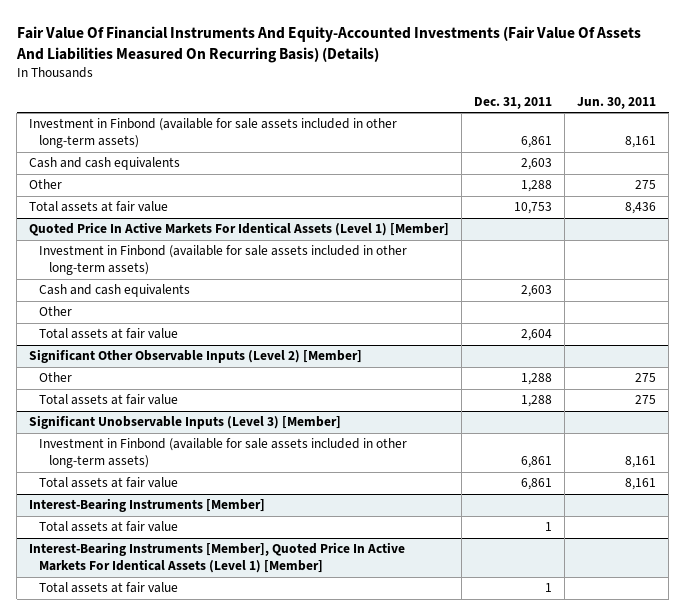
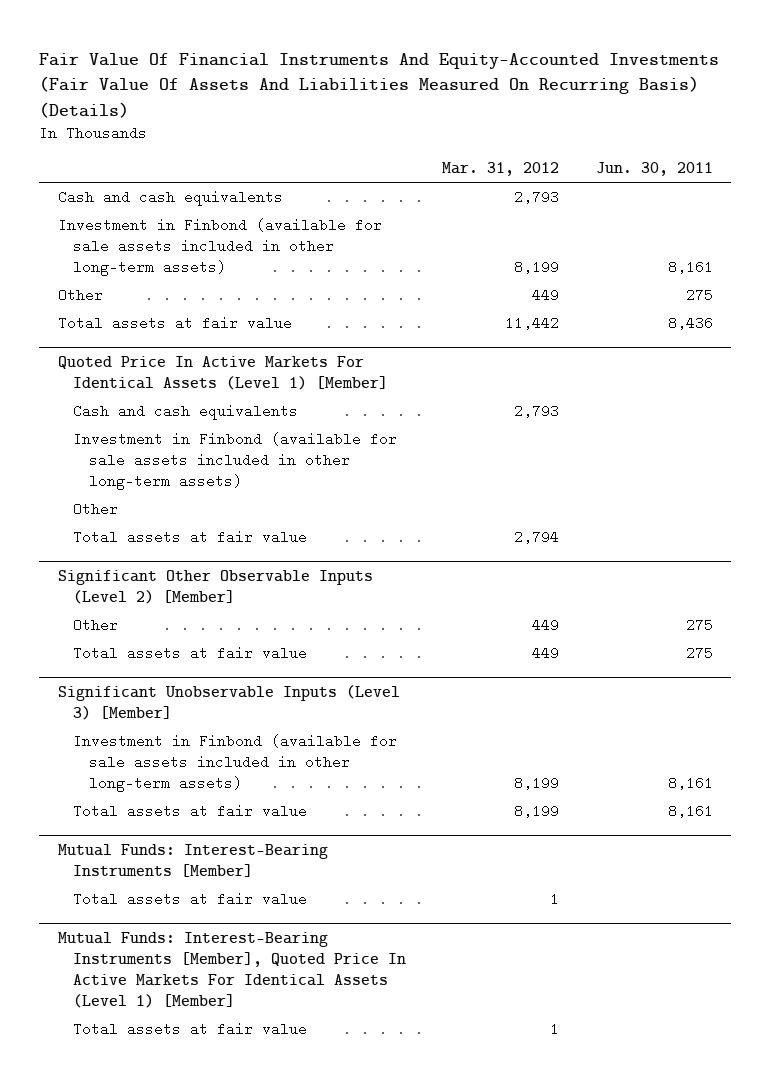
[474,96,553,109] Dec. 31, 2011 -> none
none -> [442,162,560,177] Mar. 31, 2012
[29,118,398,149] Investment in Finbond (available for sale assets included in other long-term assets) -> [57,218,382,277] Investment in Finbond (available for sale assets included in other long-term assets)
[39,245,408,276] Investment in Finbond (available for sale assets included in other long-term assets) -> [73,432,398,491] Investment in Finbond (available for sale assets included in other long-term assets)
[29,498,266,513] Interest-Bearing Instruments [Member] -> [57,843,328,877] Mutual Funds: Interest-Bearing Instruments [Member]
[29,542,406,574] Interest-Bearing Instruments [Member], Quoted Price In Active Markets For Identical Assets (Level 1) [Member] -> [57,931,407,1008] Mutual Funds: Interest-Bearing Instruments [Member], Quoted Price In Active Markets For Identical Assets (Level 1) [Member]

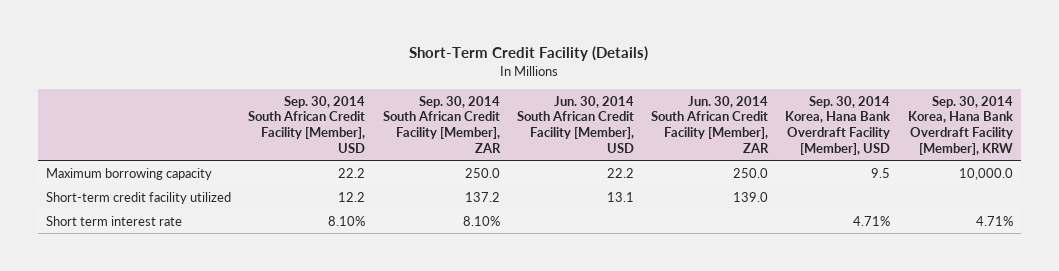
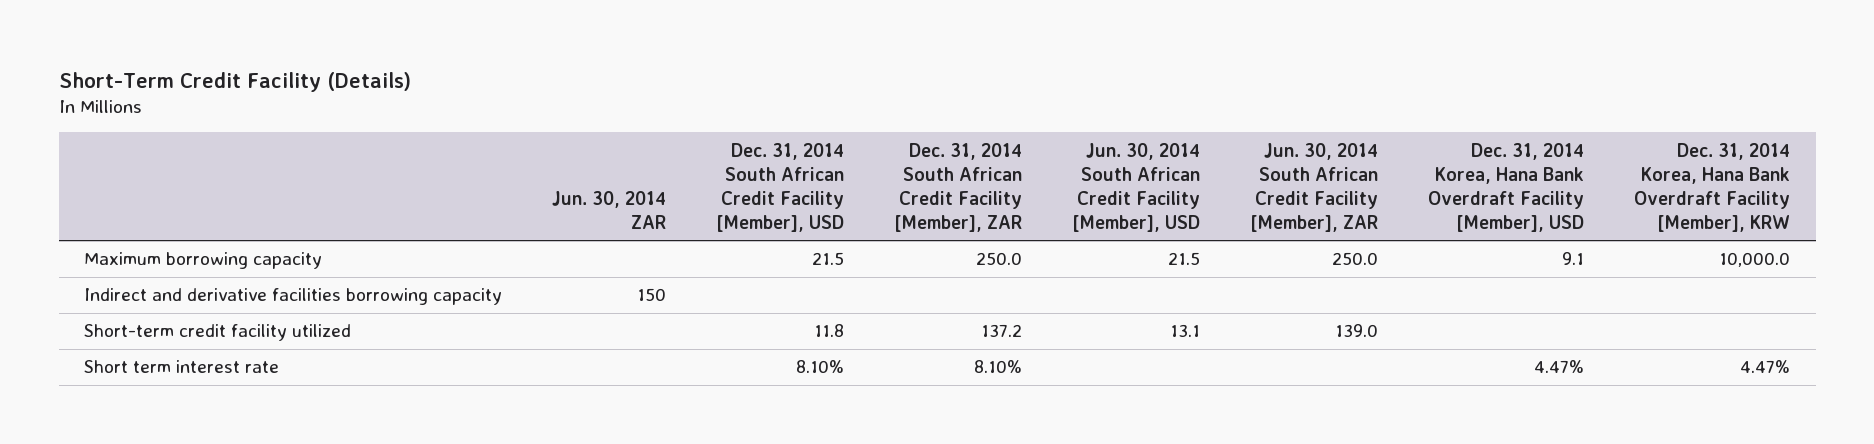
[248,95,366,153] Sep. 30, 2014 South African Credit Facility [Member], USD -> none
[382,95,501,153] Sep. 30, 2014 South African Credit Facility [Member], ZAR -> none
[785,95,891,155] Sep. 30, 2014 Korea, Hana Bank Overdraft Facility [Member], USD -> none
[907,95,1013,155] Sep. 30, 2014 Korea, Hana Bank Overdraft Facility [Member], KRW -> none
none -> [551,190,666,229] Jun. 30, 2014 ZAR
none -> [715,142,844,232] Dec. 31, 2014 South African Credit Facility [Member], USD
none -> [894,142,1023,232] Dec. 31, 2014 South African Credit Facility [Member], ZAR
none -> [1428,142,1585,232] Dec. 31, 2014 Korea, Hana Bank Overdraft Facility [Member], USD
none -> [1634,142,1791,232] Dec. 31, 2014 Korea, Hana Bank Overdraft Facility [Member], KRW
[606,167,634,178] 22.2 -> [1168,252,1201,266] 21.5
none -> [83,288,502,306] Indirect and derivative facilities borrowing capacity

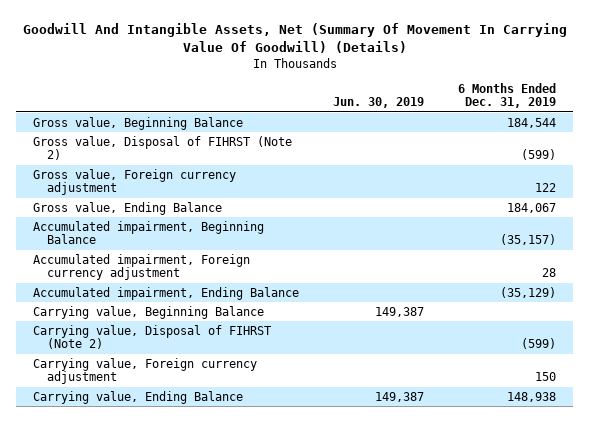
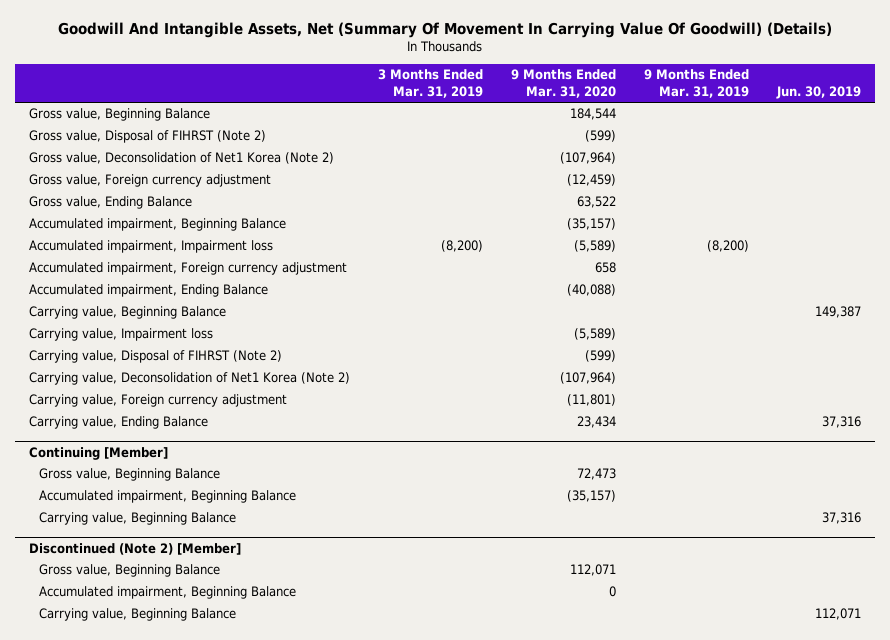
[458,82,557,109] 6 Months Ended Dec. 31, 2019 -> none
none -> [377,69,483,98] 3 Months Ended Mar. 31, 2019
none -> [510,69,616,98] 9 Months Ended Mar. 31, 2020
none -> [644,69,750,98] 9 Months Ended Mar. 31, 2019
none -> [28,152,334,165] Gross value, Deconsolidation of Net1 Korea (Note 2)
none -> [28,240,273,254] Accumulated impairment, Impairment loss
none -> [28,328,213,342] Carrying value, Impairment loss
none -> [28,372,350,386] Carrying value, Deconsolidation of Net1 Korea (Note 2)
[375,391,425,402] 149,387 -> [822,416,862,429] 37,316
none -> [28,446,168,460] Continuing [Member]
none -> [38,468,220,482] Gross value, Beginning Balance
none -> [38,490,296,504] Accumulated impairment, Beginning Balance
none -> [38,512,236,526] Carrying value, Beginning Balance
none -> [28,542,241,555] Discontinued (Note 2) [Member]
none -> [38,564,220,578] Gross value, Beginning Balance
none -> [38,586,296,600] Accumulated impairment, Beginning Balance
none -> [38,608,236,622] Carrying value, Beginning Balance

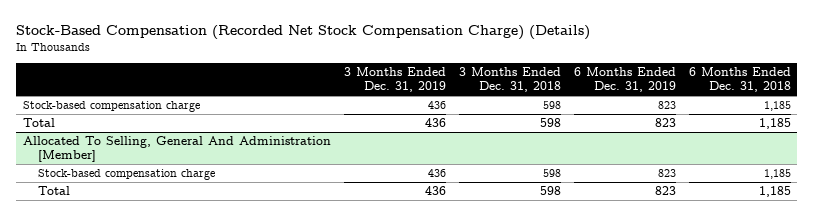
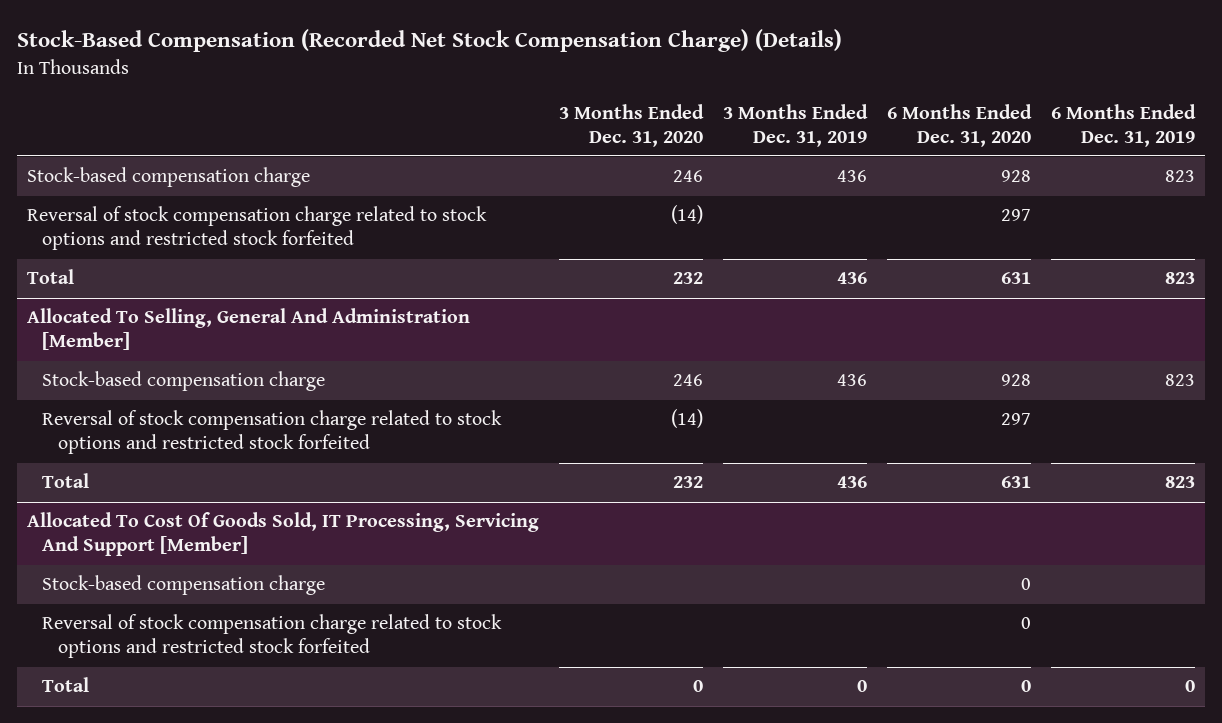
[458,67,561,93] 3 Months Ended Dec. 31, 2018 -> none
[688,67,791,93] 6 Months Ended Dec. 31, 2018 -> none
none -> [558,103,704,147] 3 Months Ended Dec. 31, 2020
none -> [887,103,1033,147] 6 Months Ended Dec. 31, 2020
none -> [26,206,487,251] Reversal of stock compensation charge related to stock options and restricted stock forfeited
none -> [42,410,503,455] Reversal of stock compensation charge related to stock options and restricted stock forfeited
none -> [26,512,539,557] Allocated To Cost Of Goods Sold, IT Processing, Servicing And Support [Member]
none -> [42,575,326,596] Stock-based compensation charge
none -> [42,614,503,659] Reversal of stock compensation charge related to stock options and restricted stock forfeited
none -> [42,677,90,693] Total

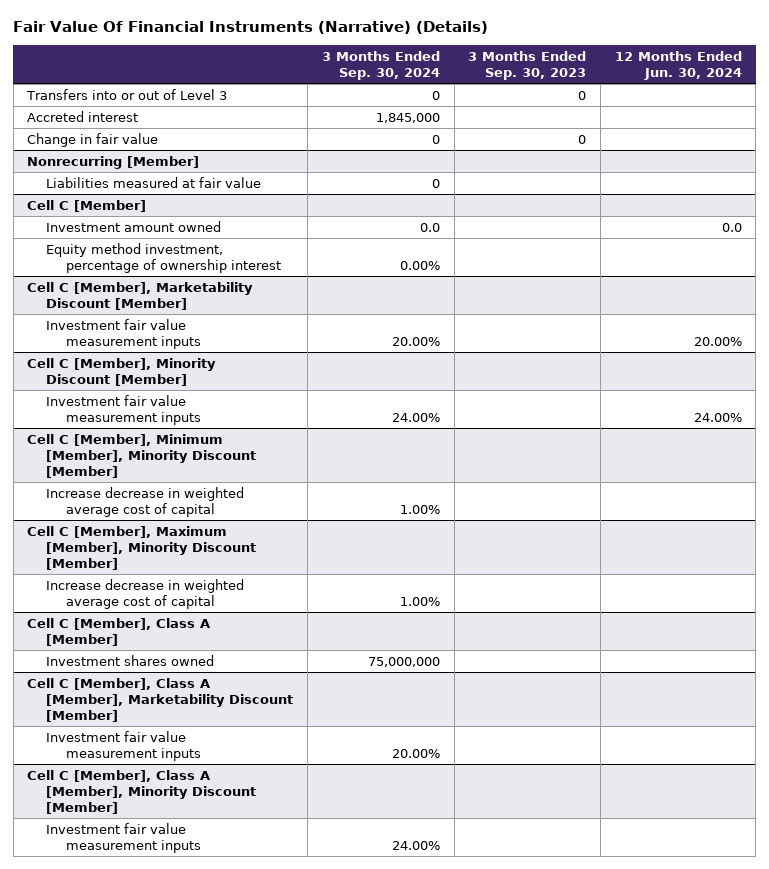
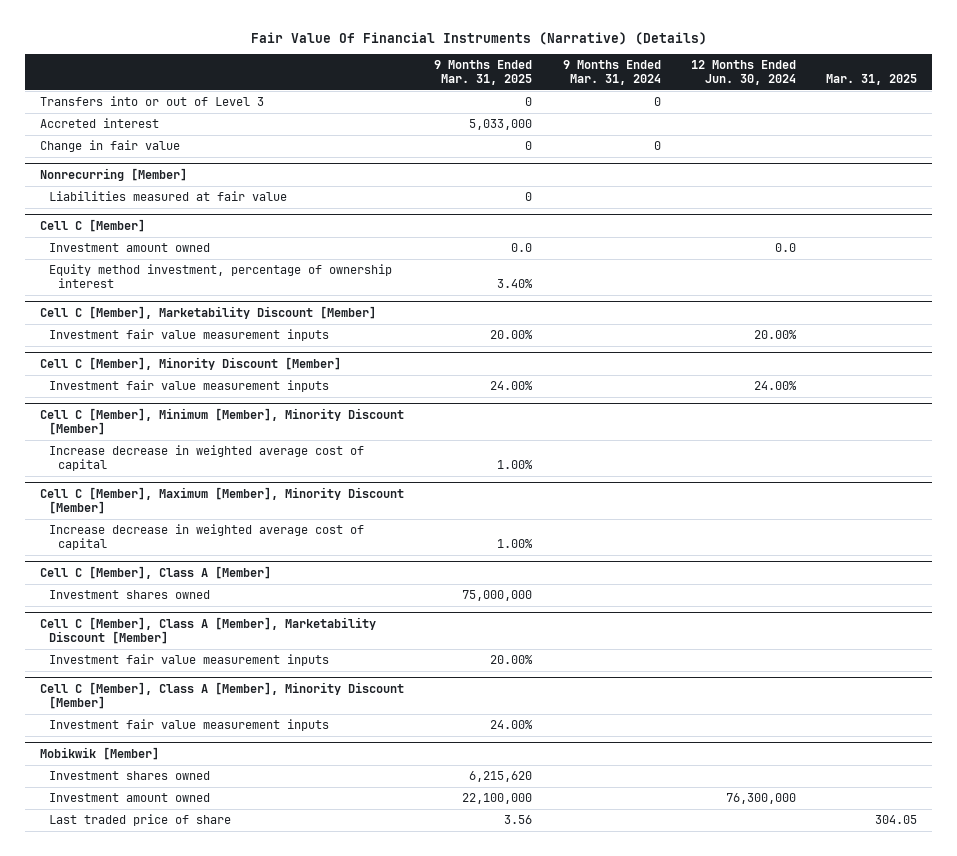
[321,50,440,80] 3 Months Ended Sep. 30, 2024 -> none
[468,50,587,80] 3 Months Ended Sep. 30, 2023 -> none
none -> [434,60,533,85] 9 Months Ended Mar. 31, 2025
none -> [562,60,661,85] 9 Months Ended Mar. 31, 2024
none -> [826,73,918,85] Mar. 31, 2025
none -> [40,747,160,761] Mobikwik [Member]
none -> [49,771,211,781] Investment shares owned
none -> [49,793,211,803] Investment amount owned
none -> [49,814,232,827] Last traded price of share

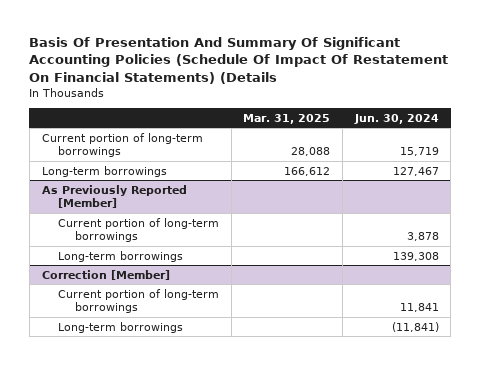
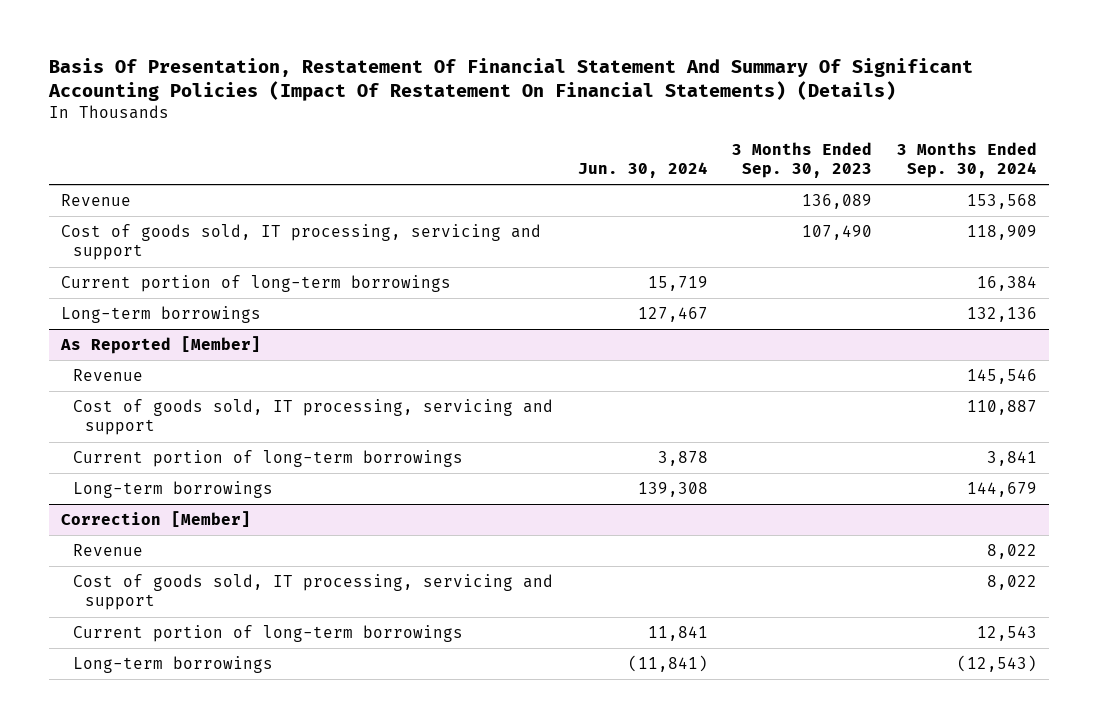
[29,36,449,84] Basis Of Presentation And Summary Of Significant Accounting Policies (Schedule Of Impact Of Restatement On Financial Statements) (Details -> [48,58,974,102] Basis Of Presentation, Restatement Of Financial Statement And Summary Of Significant Accounting Policies (Impact Of Restatement On Financial Statements) (Details)
[243,113,331,124] Mar. 31, 2025 -> none
none -> [732,141,873,178] 3 Months Ended Sep. 30, 2023
none -> [896,141,1037,178] 3 Months Ended Sep. 30, 2024
none -> [61,194,132,207] Revenue
none -> [61,224,542,261] Cost of goods sold, IT processing, servicing and support
[41,184,187,209] As Previously Reported [Member] -> [60,336,262,355] As Reported [Member]
none -> [73,369,144,382] Revenue
none -> [73,399,554,436] Cost of goods sold, IT processing, servicing and support
none -> [73,544,144,557] Revenue
none -> [73,574,554,611] Cost of goods sold, IT processing, servicing and support

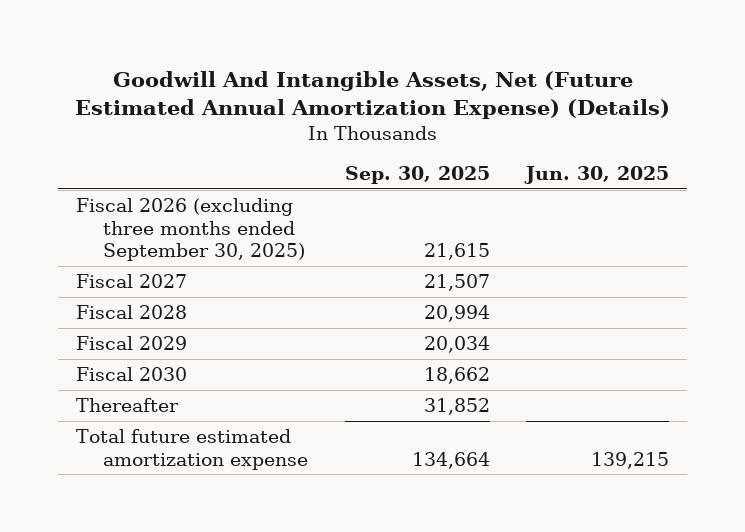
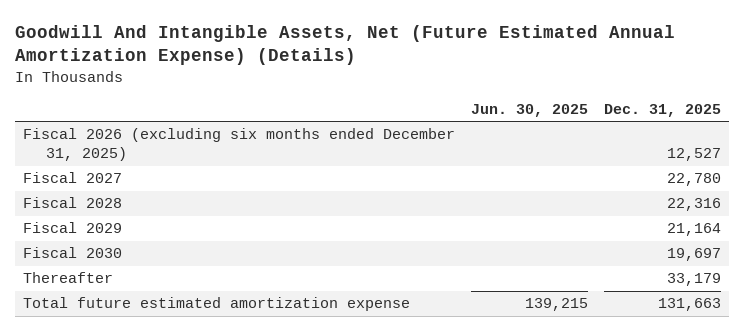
[344,166,490,185] Sep. 30, 2025 -> none
none -> [604,103,722,117] Dec. 31, 2025
[76,197,306,262] Fiscal 2026 (excluding three months ended September 30, 2025) -> [22,128,455,162] Fiscal 2026 (excluding six months ended December 31, 2025)

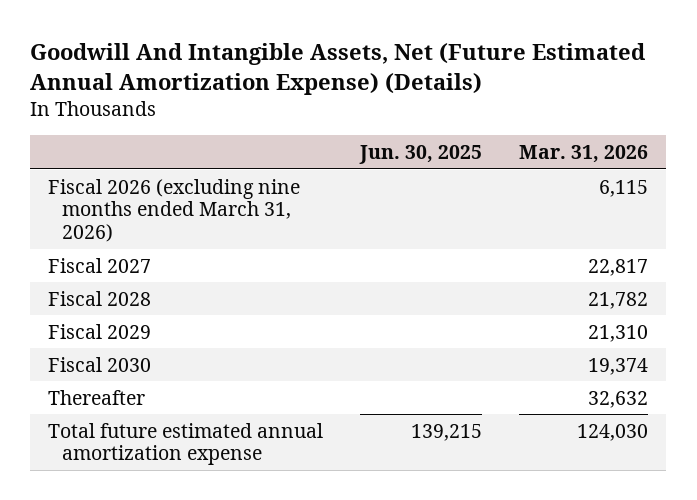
[604,103,722,117] Dec. 31, 2025 -> none
none -> [519,144,649,163] Mar. 31, 2026
[22,128,455,162] Fiscal 2026 (excluding six months ended December 31, 2025) -> [48,178,301,242] Fiscal 2026 (excluding nine months ended March 31, 2026)
[22,297,410,312] Total future estimated amortization expense -> [48,422,324,466] Total future estimated annual amortization expense

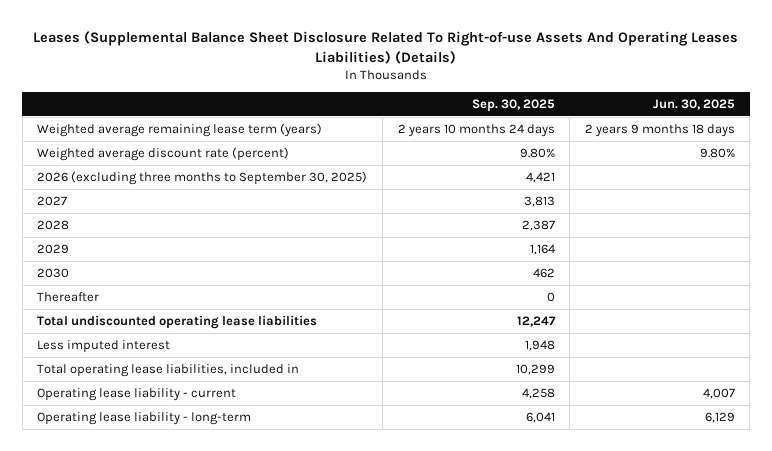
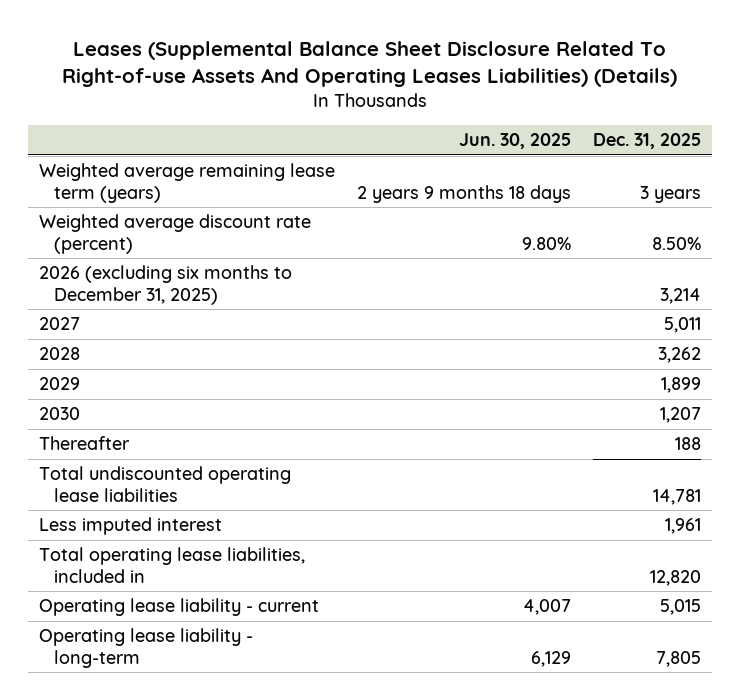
[471,98,555,112] Sep. 30, 2025 -> none
none -> [592,133,701,150] Dec. 31, 2025
[37,170,368,185] 2026 (excluding three months to September 30, 2025) -> [38,265,292,305] 2026 (excluding six months to December 31, 2025)

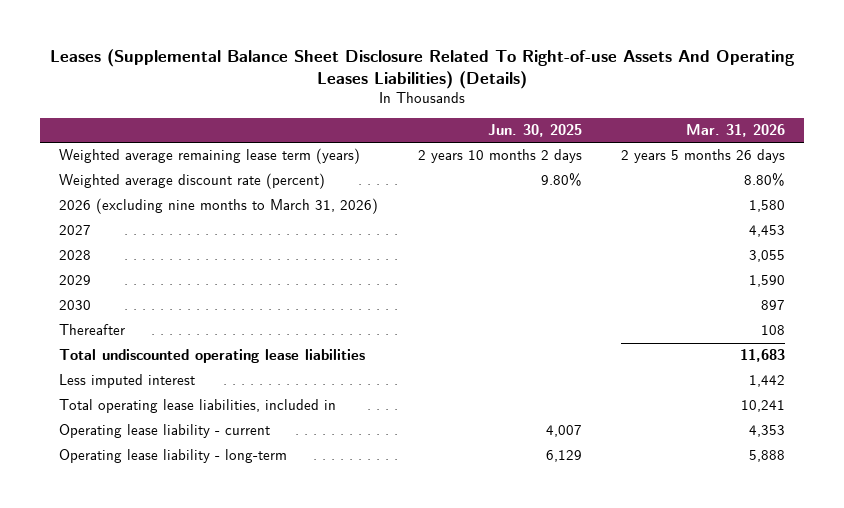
[592,133,701,150] Dec. 31, 2025 -> none
none -> [685,123,785,137] Mar. 31, 2026
[356,184,571,203] 2 years 9 months 18 days -> [417,149,582,164] 2 years 10 months 2 days
[38,265,292,305] 2026 (excluding six months to December 31, 2025) -> [59,198,379,215] 2026 (excluding nine months to March 31, 2026)

